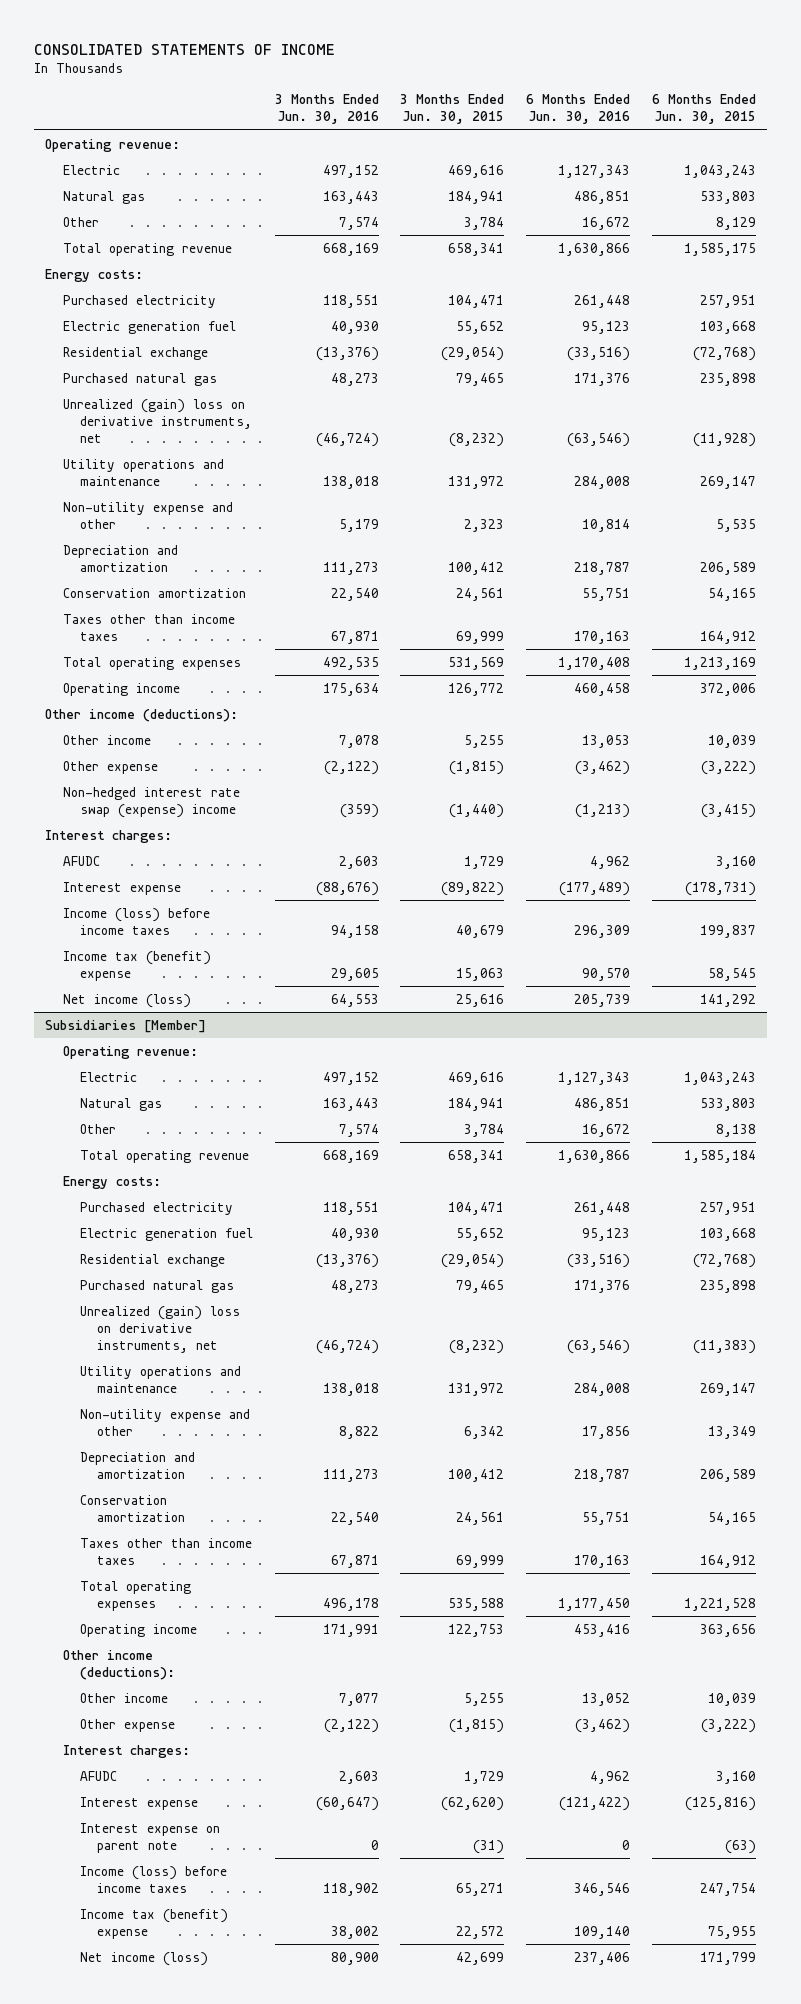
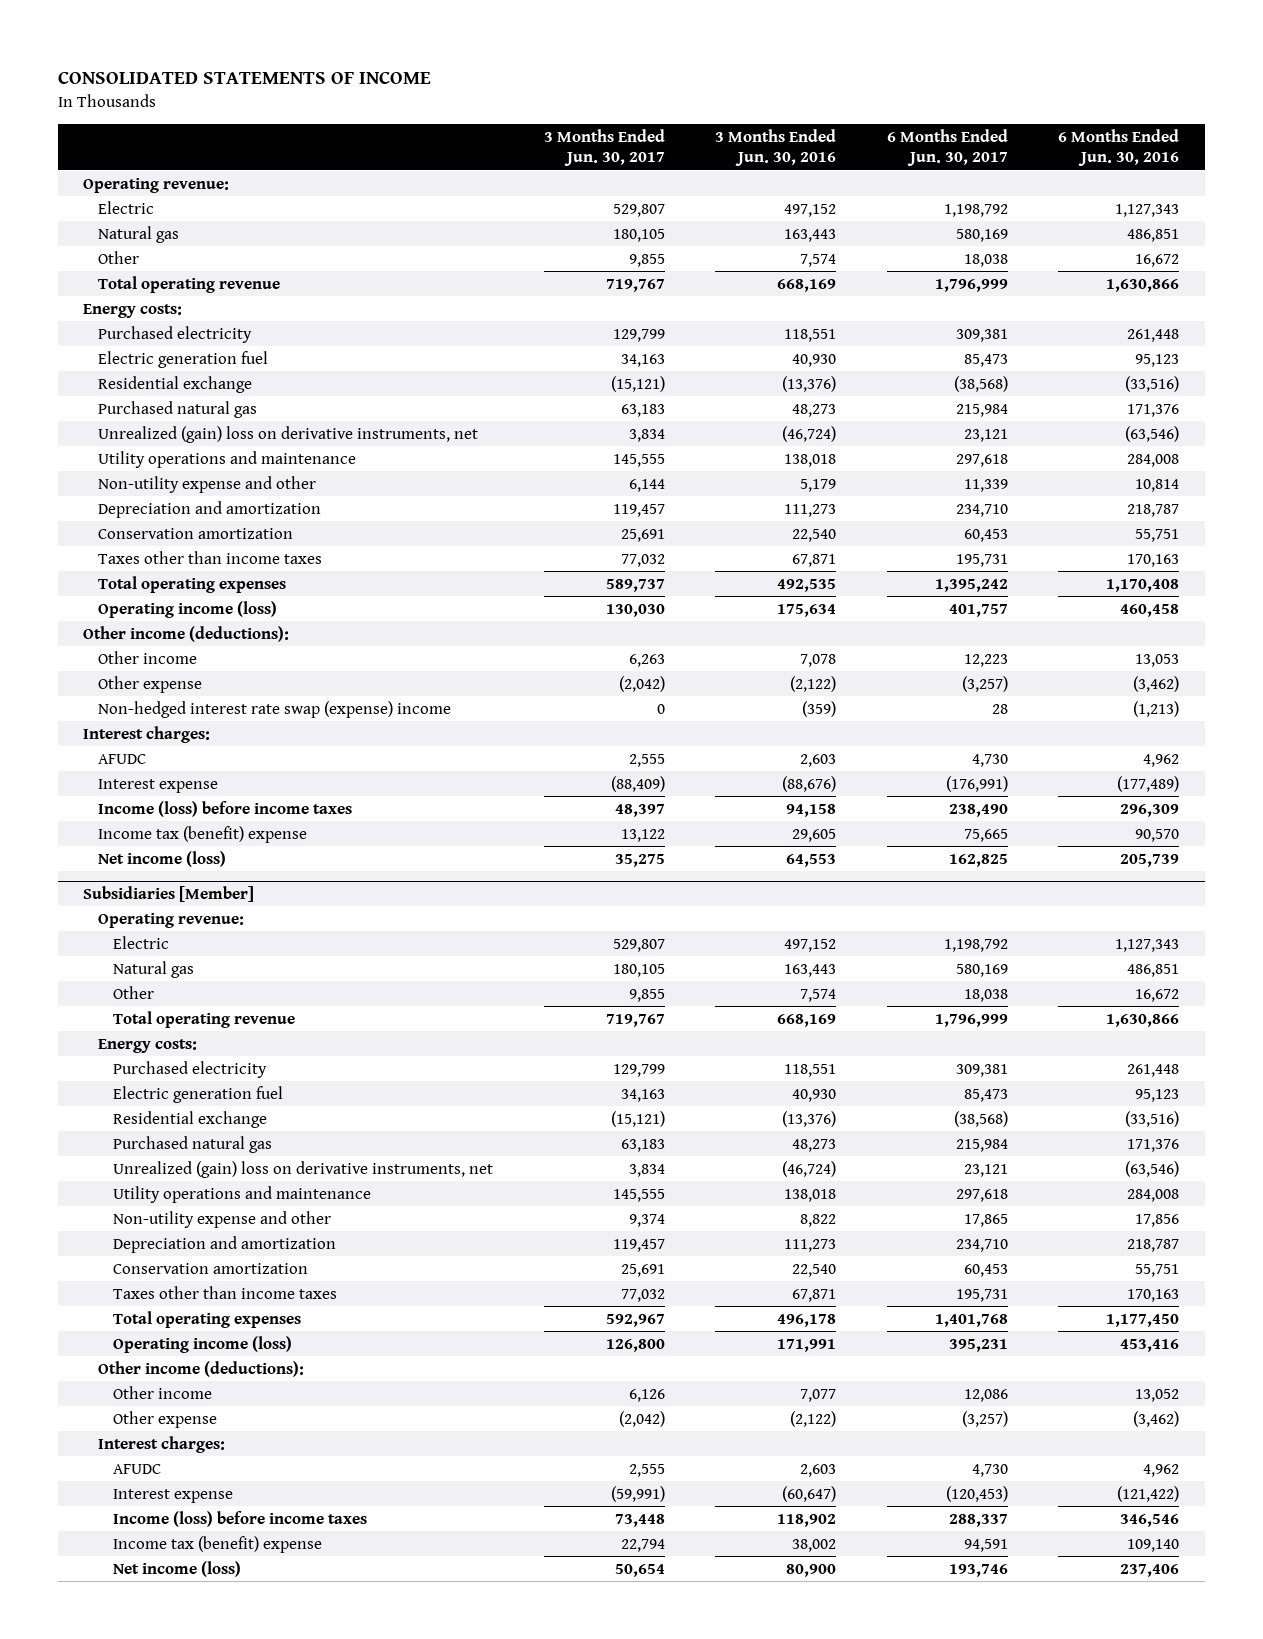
[400,93,505,125] 3 Months Ended Jun. 30, 2015 -> none
[652,93,757,125] 6 Months Ended Jun. 30, 2015 -> none
none -> [543,128,665,167] 3 Months Ended Jun. 30, 2017
none -> [886,128,1008,167] 6 Months Ended Jun. 30, 2017
[62,682,180,696] Operating income -> [98,600,278,618] Operating income (loss)
[79,1623,197,1637] Operating income -> [113,1335,293,1353] Operating income (loss)
[79,1822,220,1853] Interest expense on parent note -> none

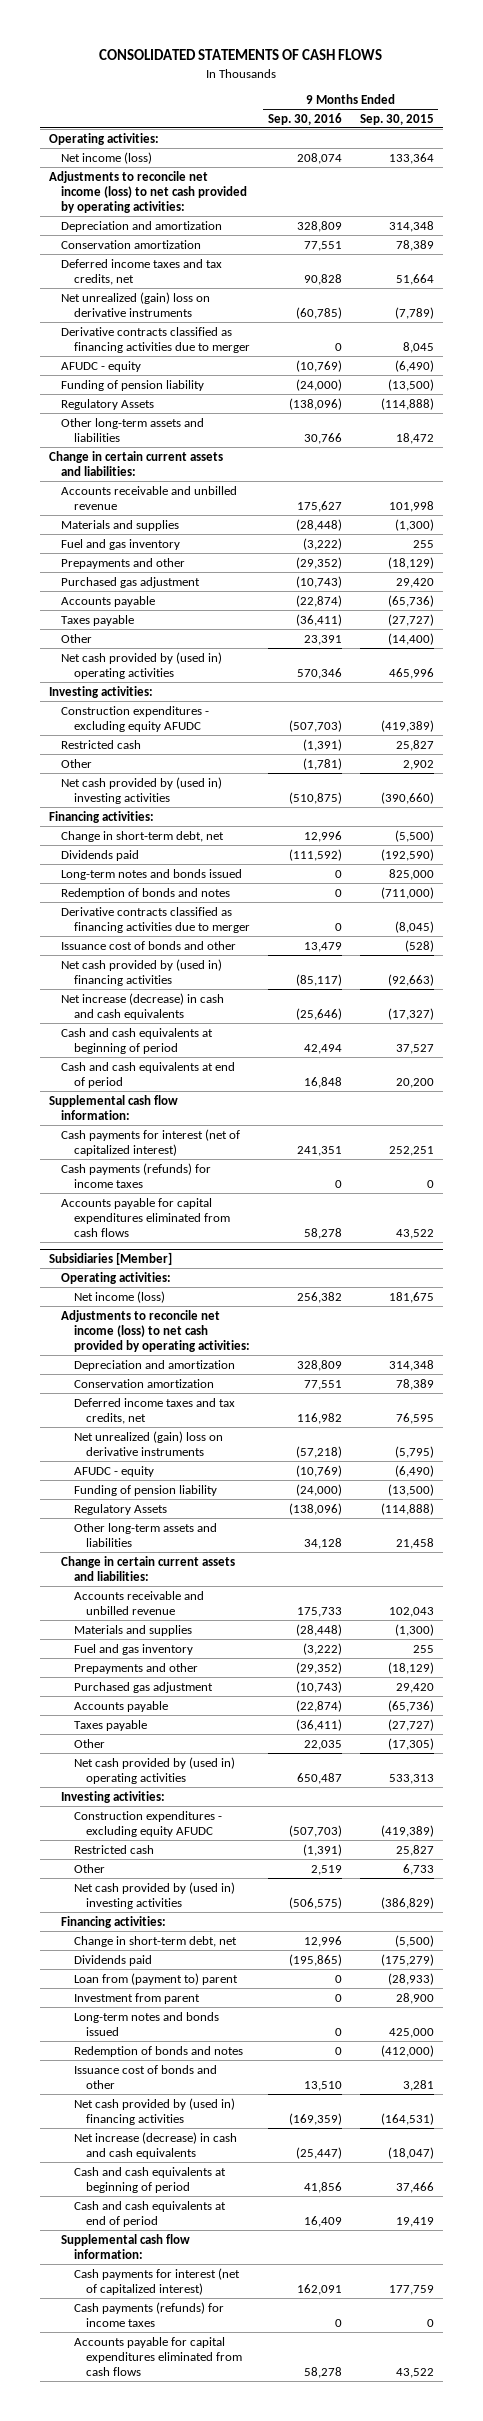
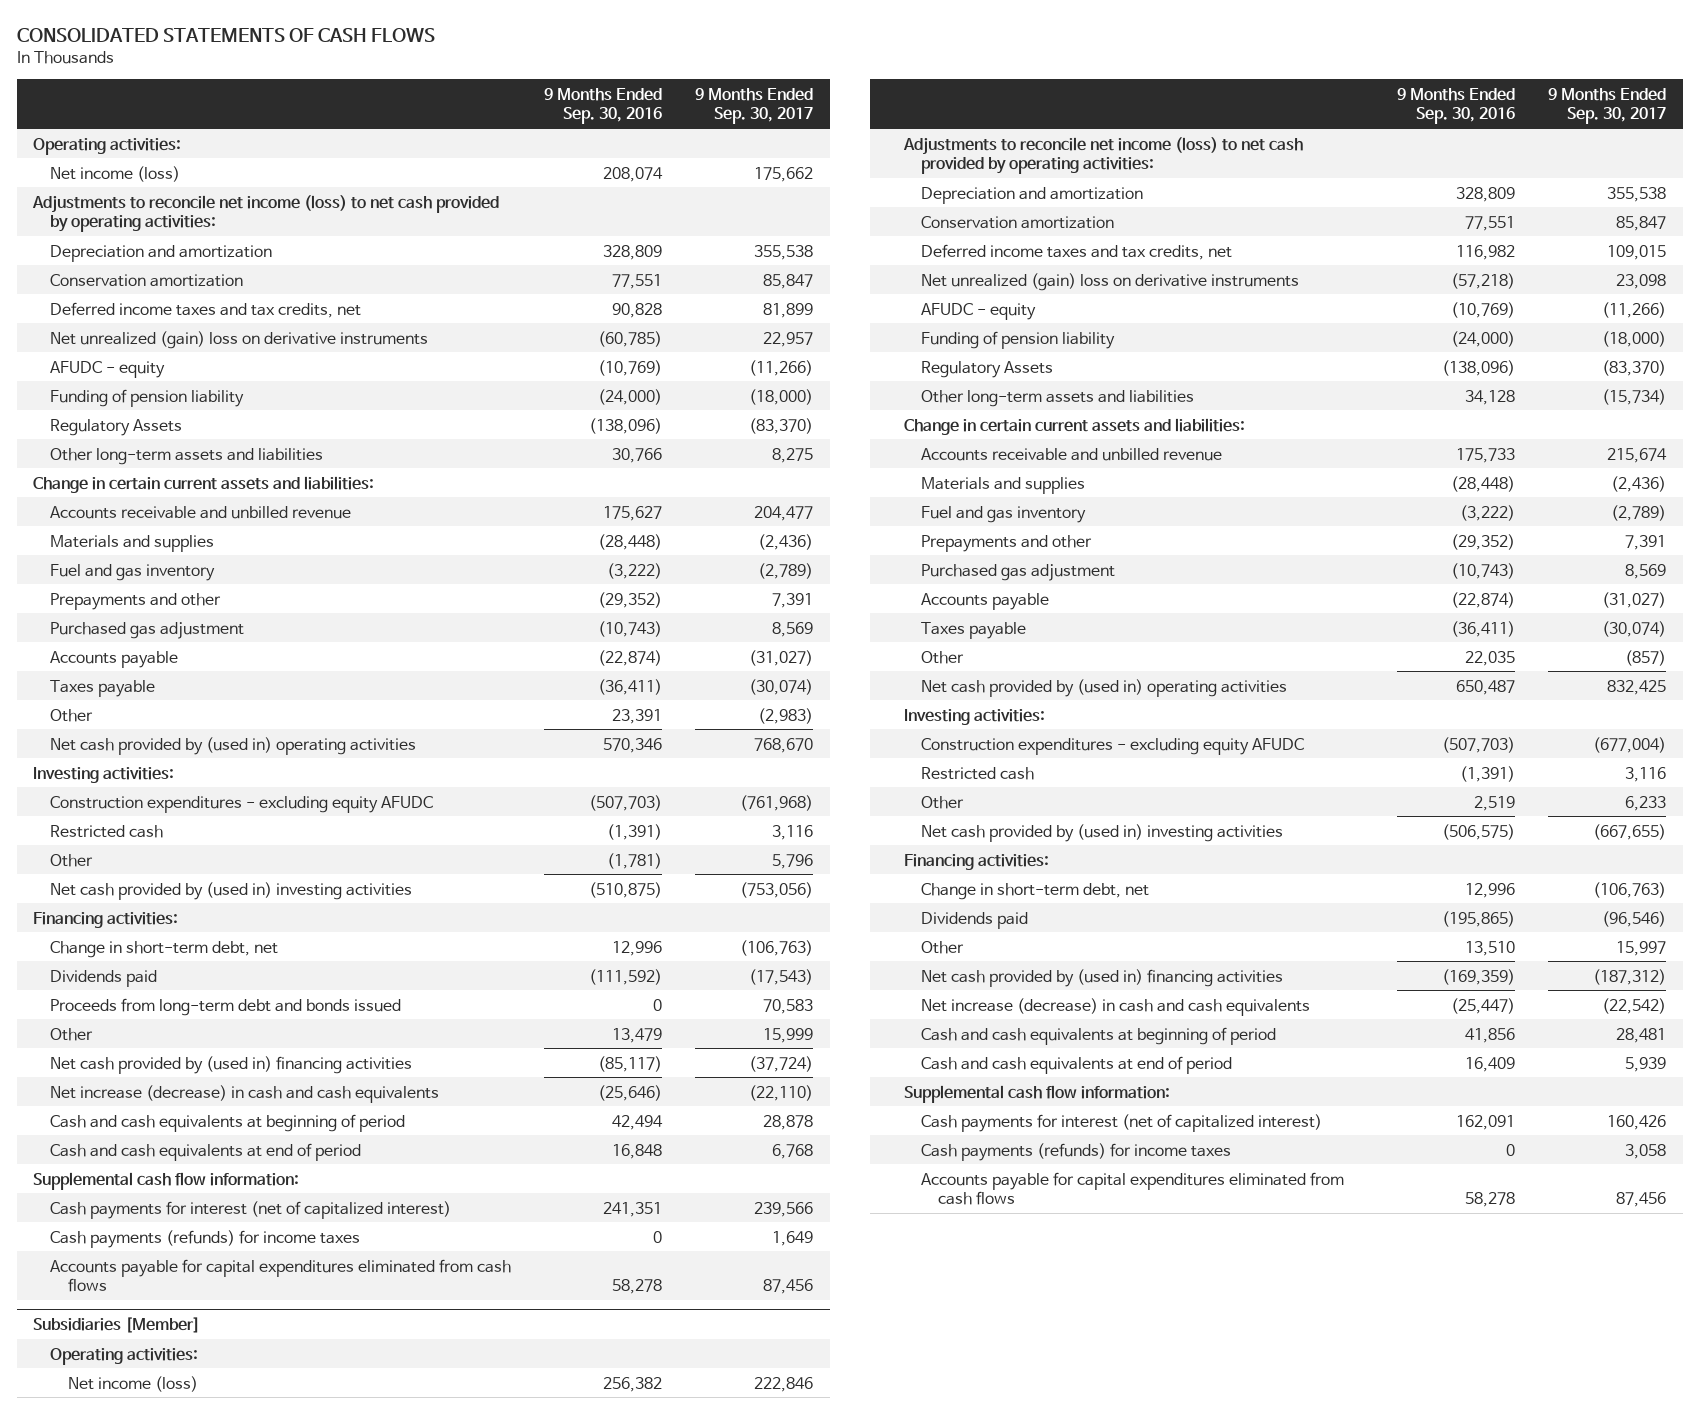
[359,113,434,125] Sep. 30, 2015 -> none
none -> [695,88,814,125] 9 Months Ended Sep. 30, 2017
[61,326,250,353] Derivative contracts classified as financing activities due to merger -> none
[61,887,231,899] Redemption of bonds and notes -> none
[61,906,250,933] Derivative contracts classified as financing activities due to merger -> none
[61,868,243,880] Long-term notes and bonds issued -> [50,997,402,1016] Proceeds from long-term debt and bonds issued
[61,940,237,950] Issuance cost of bonds and other -> [50,1027,94,1041] Other
[73,1972,238,1985] Loan from (payment to) parent -> none
[73,1992,200,2004] Investment from parent -> none
[73,2011,219,2036] Long-term notes and bonds issued -> none
[73,2045,243,2057] Redemption of bonds and notes -> none
[73,2064,217,2089] Issuance cost of bonds and other -> [920,940,964,954] Other

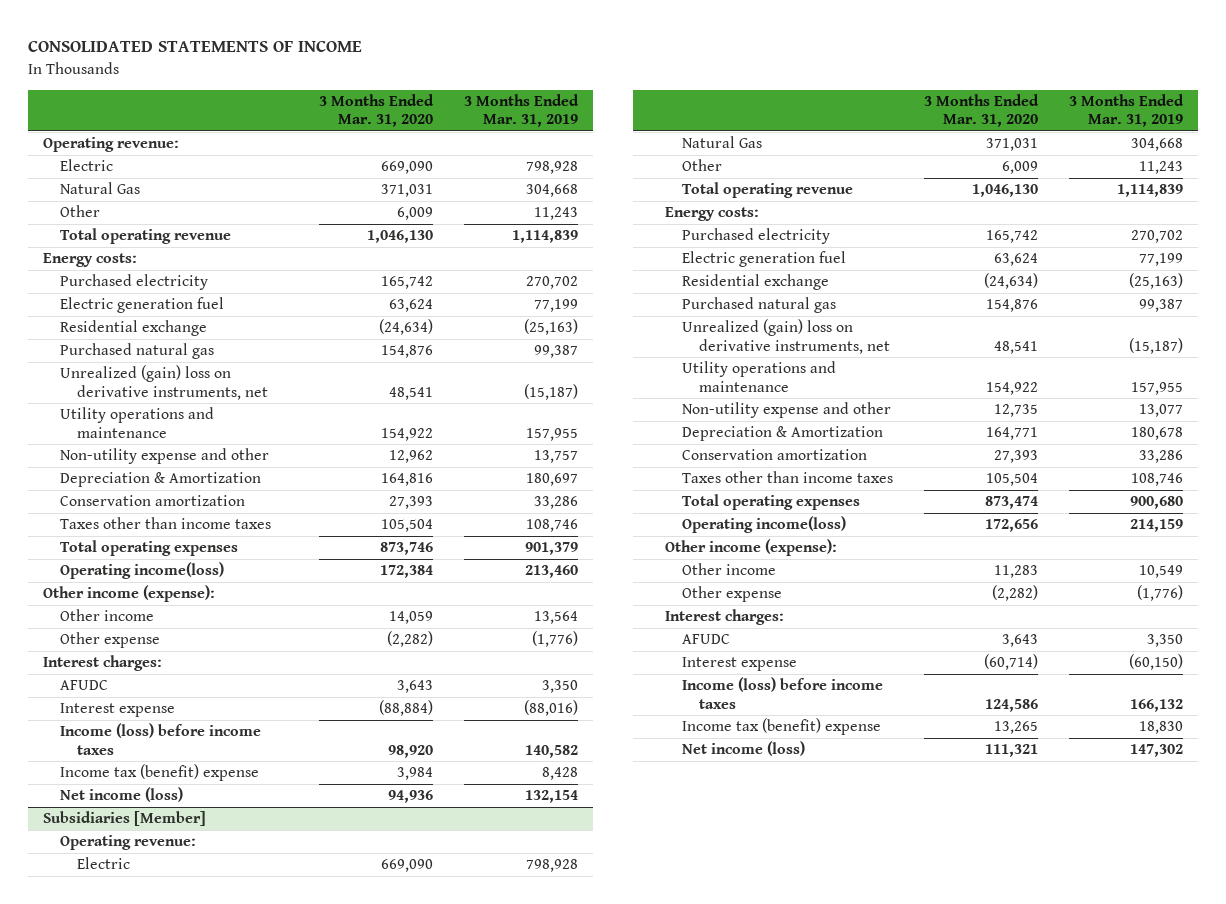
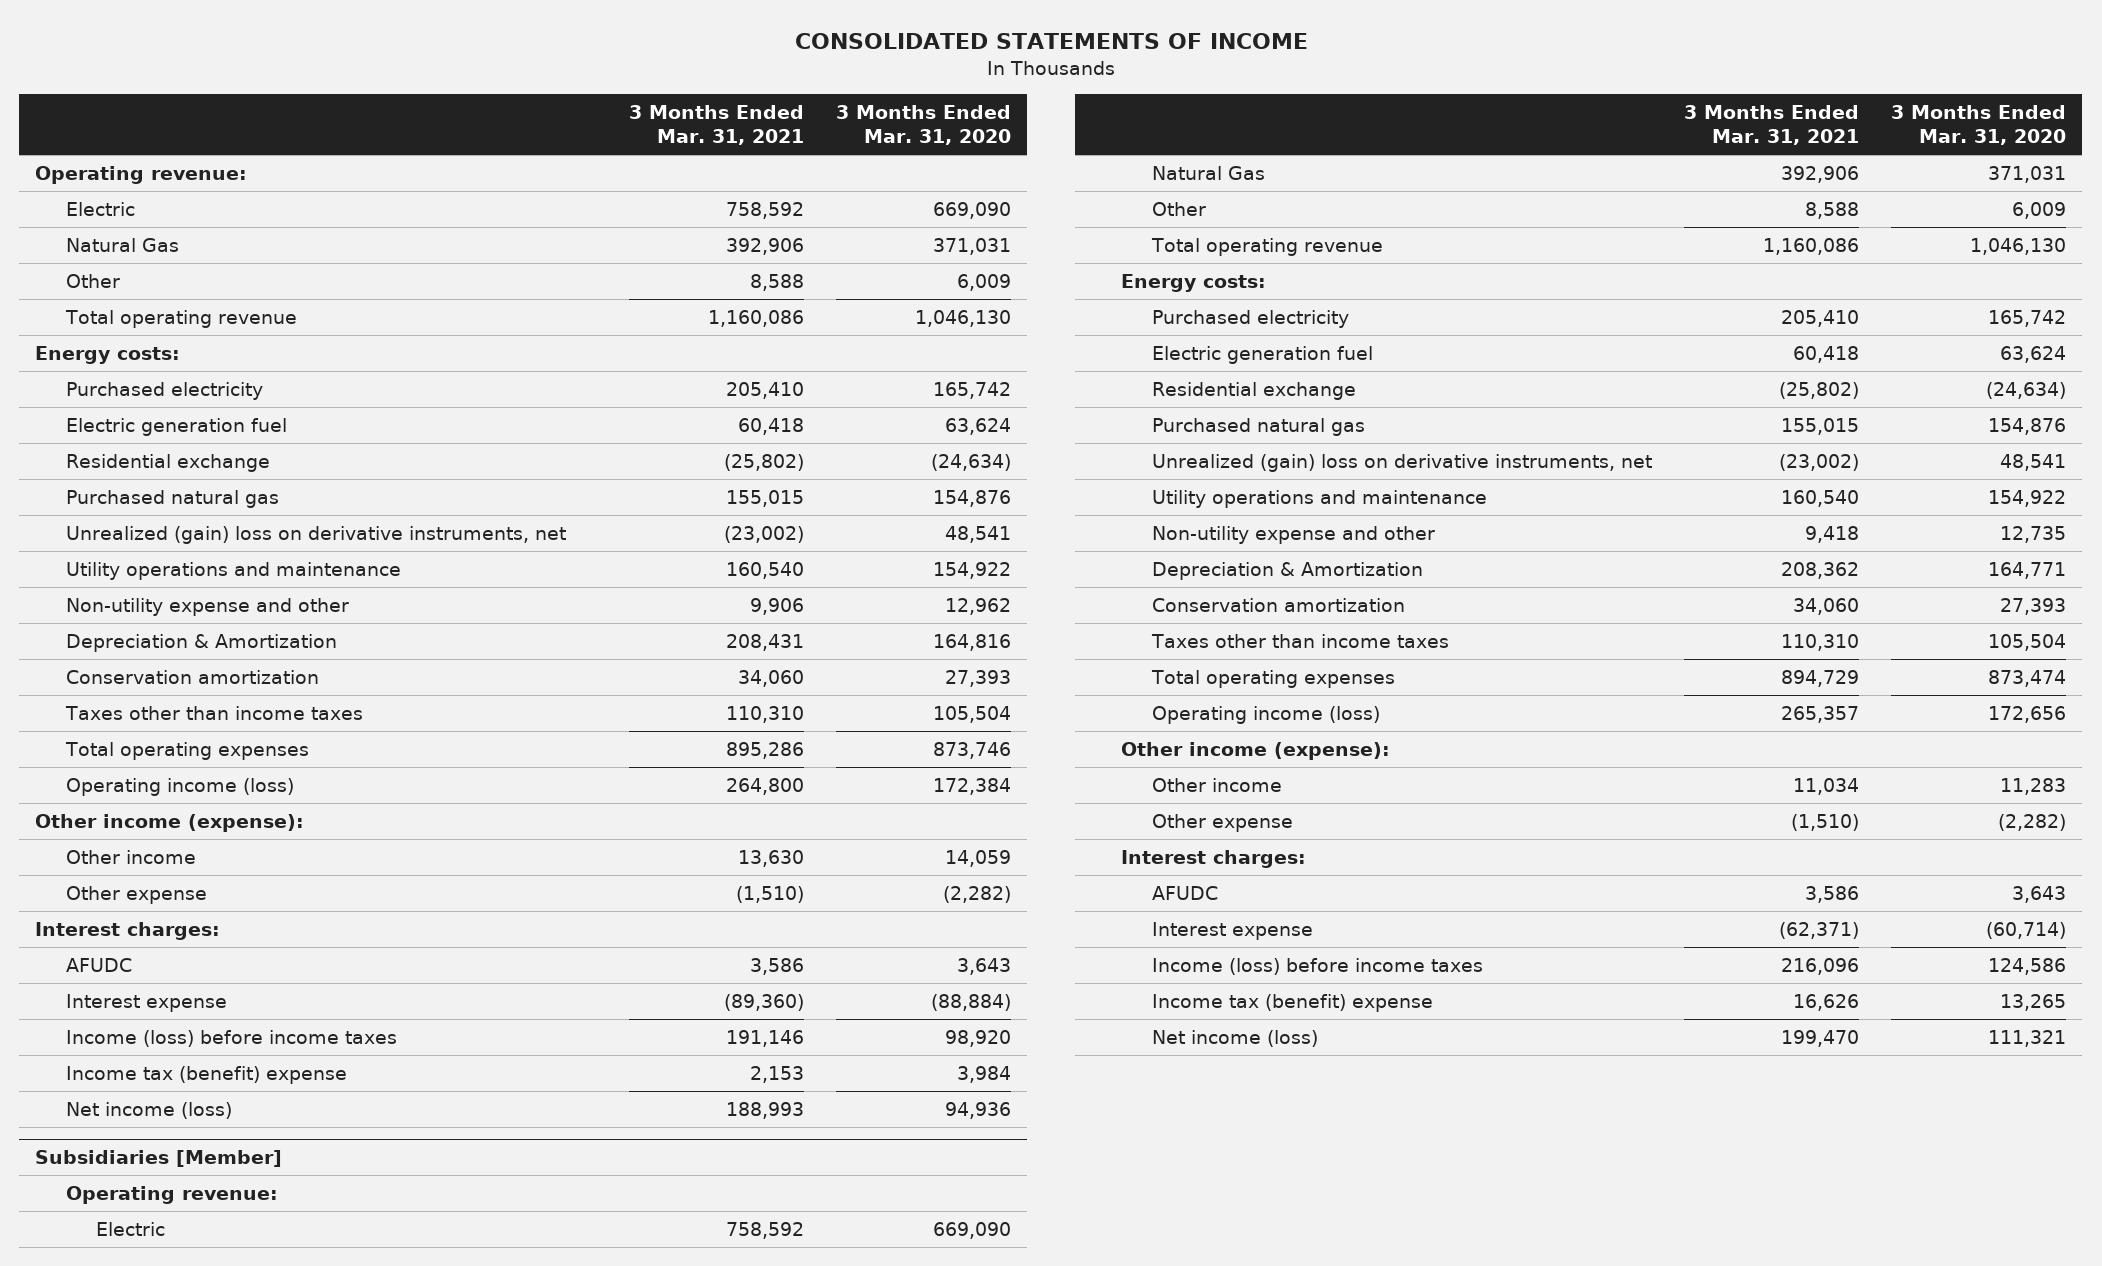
[463,93,579,128] 3 Months Ended Mar. 31, 2019 -> none
none -> [628,104,804,146] 3 Months Ended Mar. 31, 2021
[60,562,225,580] Operating income(loss) -> [65,777,294,796] Operating income (loss)
[682,516,847,534] Operating income(loss) -> [1151,705,1380,724] Operating income (loss)

